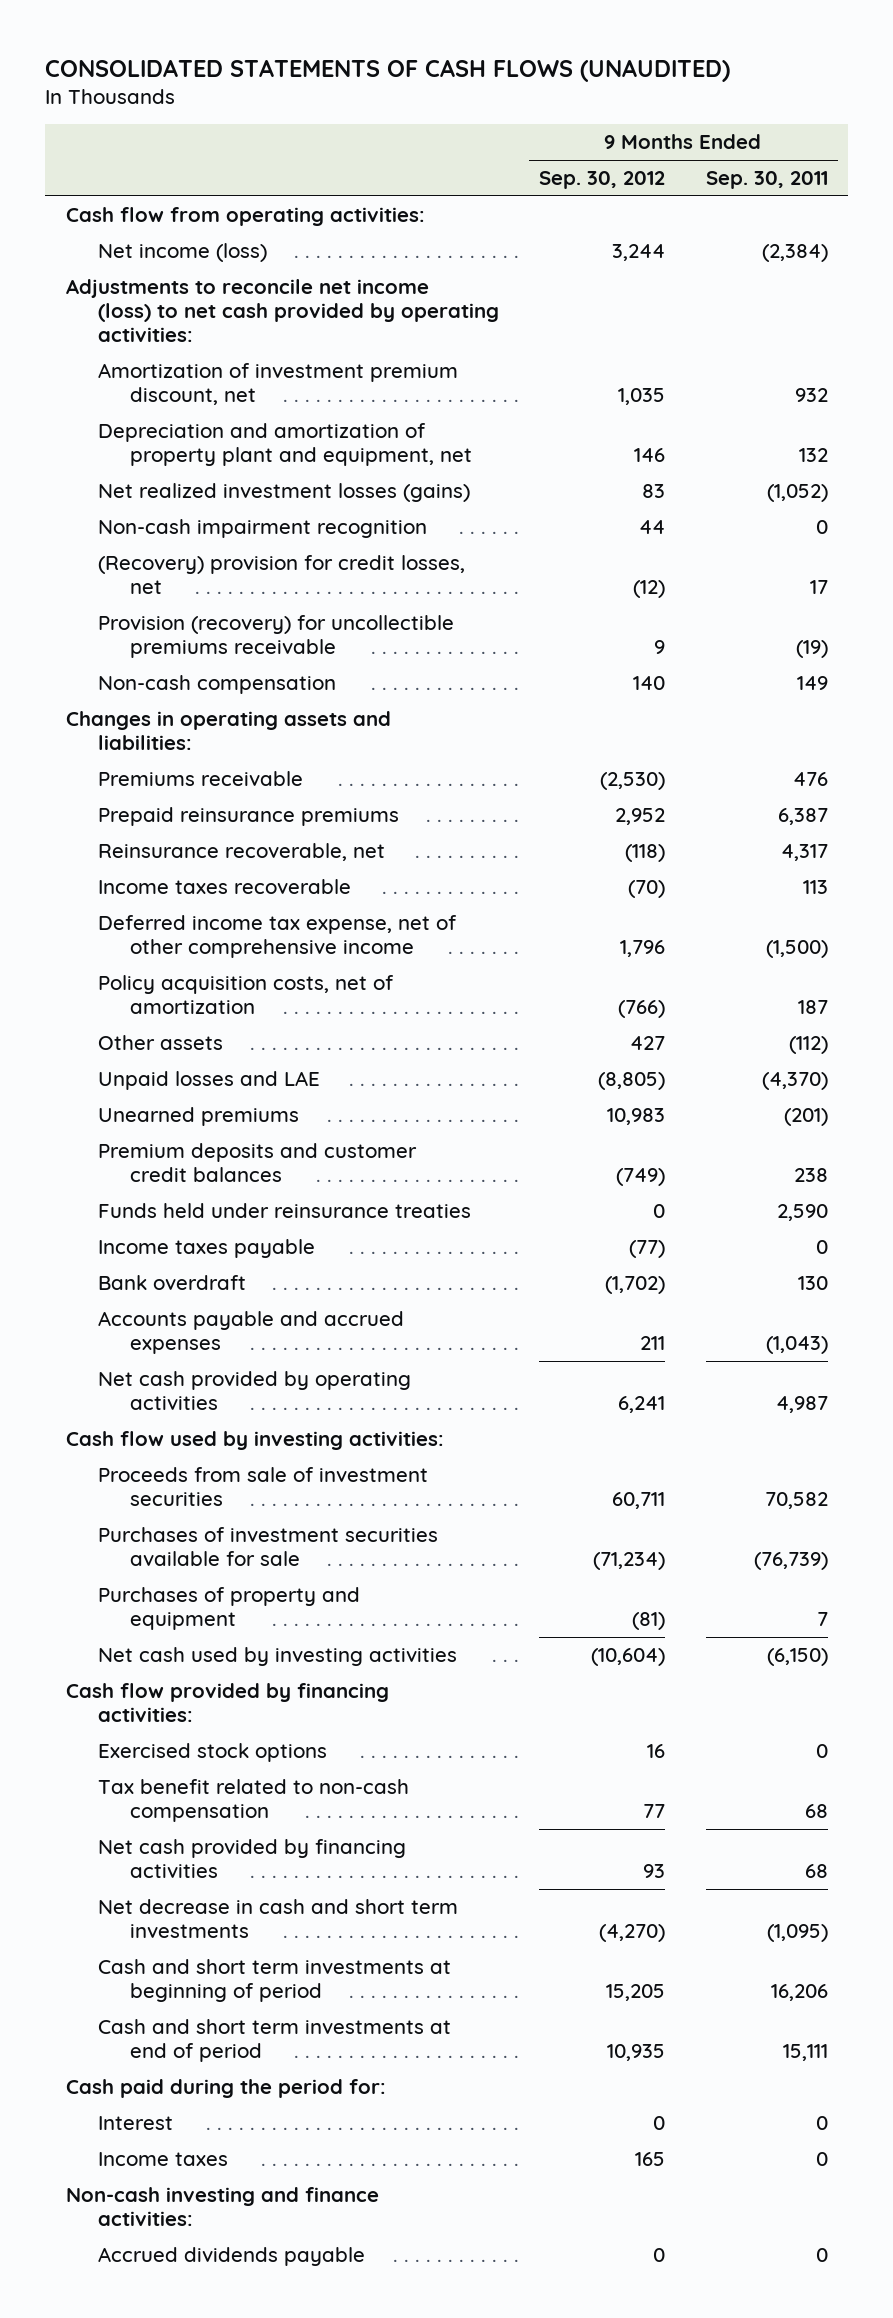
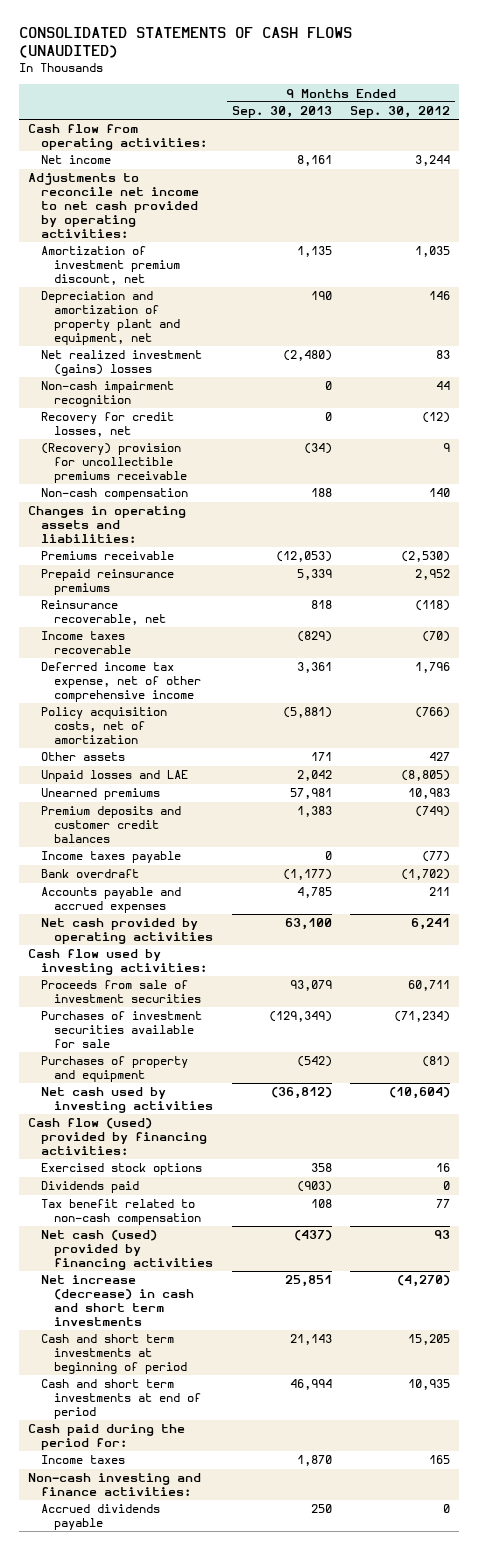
[705,171,828,190] Sep. 30, 2011 -> none
none -> [231,106,332,119] Sep. 30, 2013
[97,242,267,262] Net income (loss) -> [41,155,112,165] Net income
[65,278,499,342] Adjustments to reconcile net income (loss) to net cash provided by operating activities: -> [28,173,200,238] Adjustments to reconcile net income to net cash provided by operating activities:
[97,482,470,502] Net realized investment losses (gains) -> [41,350,203,377] Net realized investment (gains) losses
[97,554,465,594] (Recovery) provision for credit losses, net -> [41,412,175,438] Recovery for credit losses, net
[97,614,454,658] Provision (recovery) for uncollectible premiums receivable -> [41,443,187,484] (Recovery) provision for uncollectible premiums receivable
[97,1202,471,1218] Funds held under reinsurance treaties -> none
[65,1682,389,1722] Cash flow provided by financing activities: -> [28,1118,208,1156] Cash flow (used) provided by financing activities:
none -> [41,1181,140,1194] Dividends paid
[97,1838,406,1878] Net cash provided by financing activities -> [41,1230,213,1271] Net cash (used) provided by financing activities
[97,1898,458,1938] Net decrease in cash and short term investments -> [41,1275,194,1327] Net increase (decrease) in cash and short term investments
[97,2115,173,2130] Interest -> none

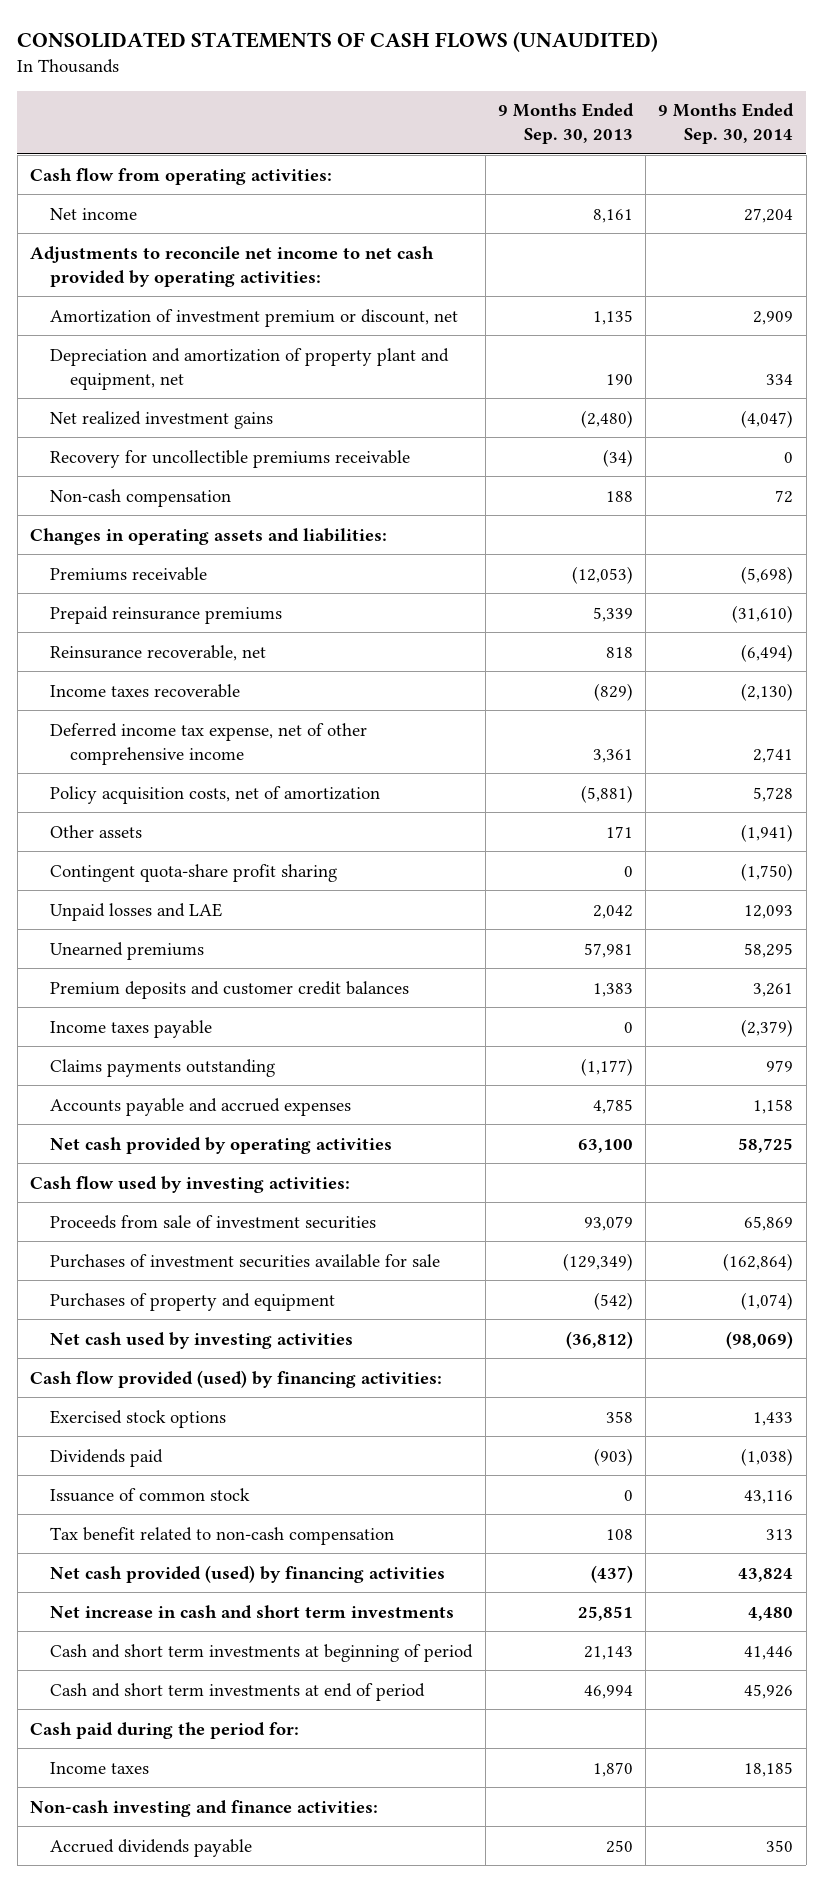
[350,106,451,119] Sep. 30, 2012 -> none
none -> [658,103,795,145] 9 Months Ended Sep. 30, 2014
[41,246,180,286] Amortization of investment premium discount, net -> [50,308,459,327] Amortization of investment premium or discount, net
[41,381,175,408] Non-cash impairment recognition -> none
[41,412,175,438] Recovery for credit losses, net -> none
[41,350,203,377] Net realized investment (gains) losses -> [50,410,274,429] Net realized investment gains
[41,443,187,484] (Recovery) provision for uncollectible premiums receivable -> [50,449,411,468] Recovery for uncollectible premiums receivable
none -> [50,863,338,882] Contingent quota-share profit sharing
[41,869,140,879] Bank overdraft -> [50,1058,276,1077] Claims payments outstanding
[28,1118,208,1156] Cash flow (used) provided by financing activities: -> [30,1369,443,1388] Cash flow provided (used) by financing activities:
none -> [50,1487,251,1502] Issuance of common stock
[41,1230,213,1271] Net cash (used) provided by financing activities -> [50,1564,446,1583] Net cash provided (used) by financing activities
[41,1275,194,1327] Net increase (decrease) in cash and short term investments -> [50,1604,455,1619] Net increase in cash and short term investments

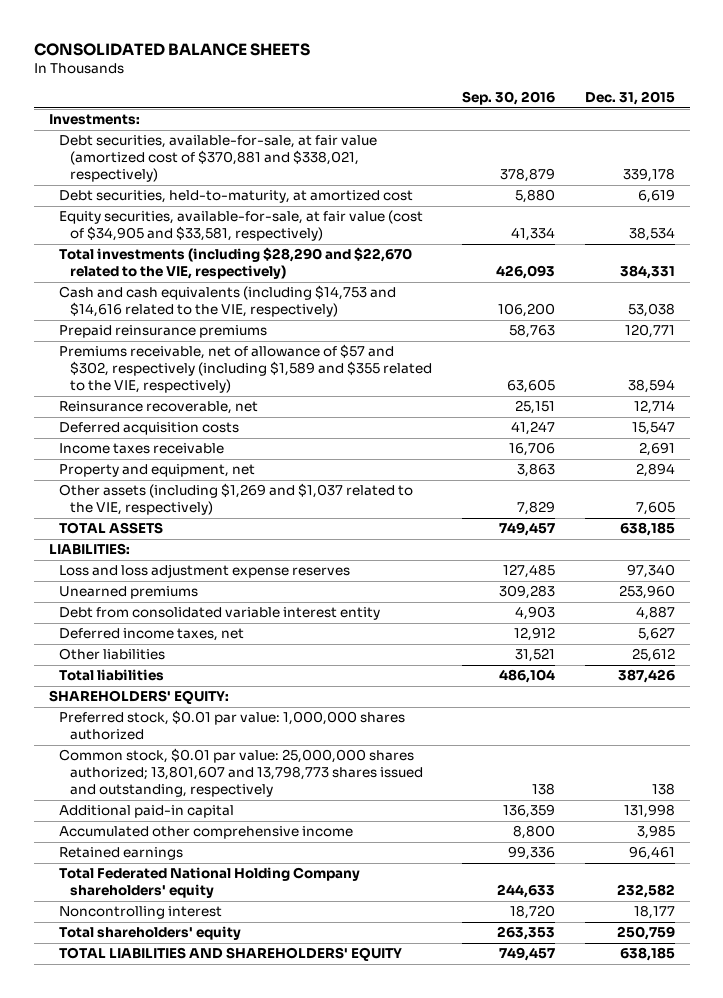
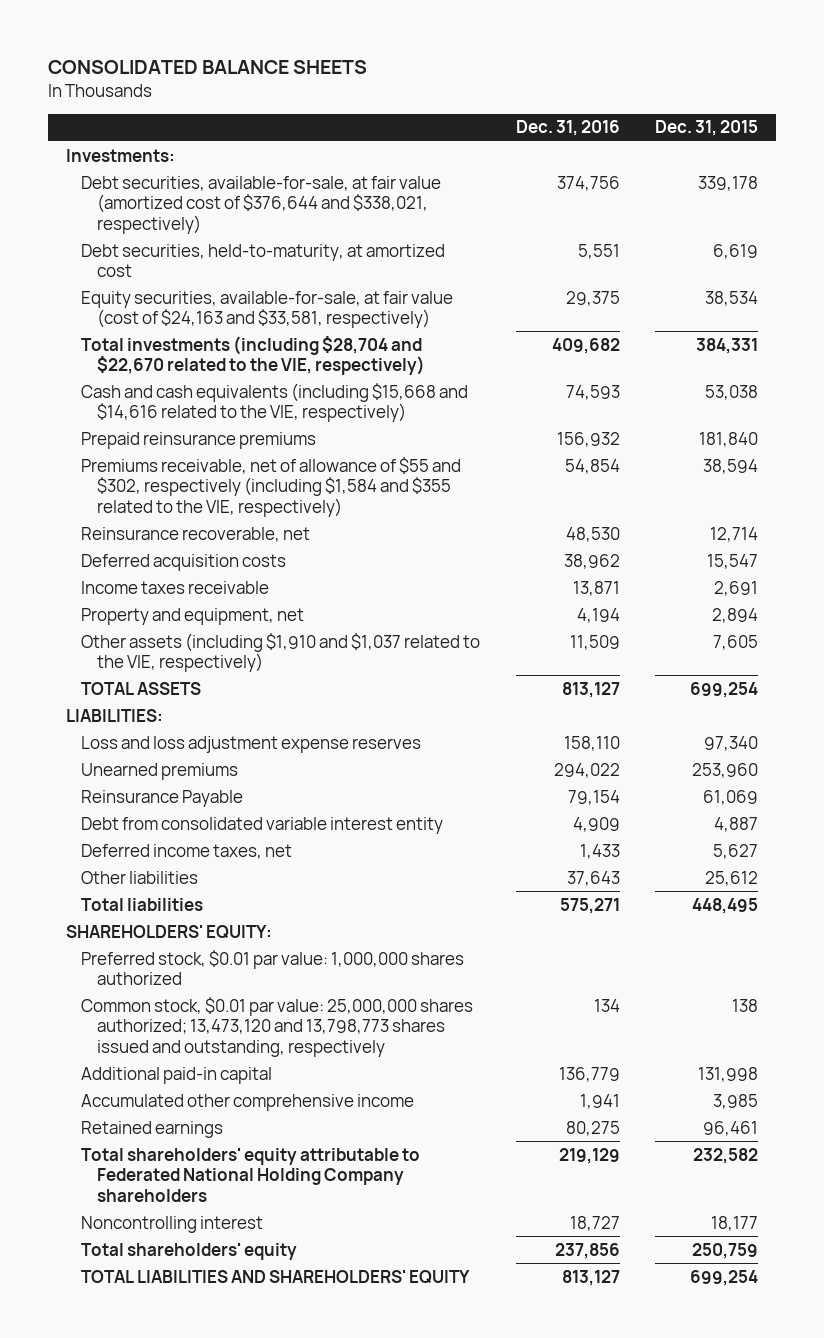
[461,91,555,106] Sep. 30, 2016 -> none
none -> [515,120,620,137] Dec. 31, 2016
[59,135,378,183] Debt securities, available-for-sale, at fair value (amortized cost of $370,881 and $338,021, respectively) -> [81,175,442,234] Debt securities, available-for-sale, at fair value (amortized cost of $376,644 and $338,021, respectively)
[59,210,424,242] Equity securities, available-for-sale, at fair value (cost of $34,905 and $33,581, respectively) -> [81,290,454,329] Equity securities, available-for-sale, at fair value (cost of $24,163 and $33,581, respectively)
[59,247,413,280] Total investments (including $28,290 and $22,670 related to the VIE, respectively) -> [81,335,426,376] Total investments (including $28,704 and $22,670 related to the VIE, respectively)
[59,285,397,318] Cash and cash equivalents (including $14,753 and $14,616 related to the VIE, respectively) -> [81,382,469,423] Cash and cash equivalents (including $15,668 and $14,616 related to the VIE, respectively)
[624,324,675,339] 120,771 -> [699,431,759,447] 181,840
[59,344,432,394] Premiums receivable, net of allowance of $57 and $302, respectively (including $1,589 and $355 related to the VIE, respectively) -> [81,456,462,517] Premiums receivable, net of allowance of $55 and $302, respectively (including $1,584 and $355 related to the VIE, respectively)
[59,483,414,516] Other assets (including $1,269 and $1,037 related to the VIE, respectively) -> [81,632,481,673] Other assets (including $1,910 and $1,037 related to the VIE, respectively)
[619,522,675,537] 638,185 -> [690,681,759,698] 699,254
none -> [81,789,244,807] Reinsurance Payable
[617,669,675,684] 387,426 -> [692,897,759,914] 448,495
[59,748,423,798] Common stock, $0.01 par value: 25,000,000 shares authorized; 13,801,607 and 13,798,773 shares issued and outstanding, respectively -> [81,996,474,1057] Common stock, $0.01 par value: 25,000,000 shares authorized; 13,473,120 and 13,798,773 shares issued and outstanding, respectively
[59,867,361,899] Total Federated National Holding Company shareholders' equity -> [81,1147,421,1202] Total shareholders' equity attributable to Federated National Holding Company shareholders
[619,947,675,962] 638,185 -> [690,1269,759,1286] 699,254

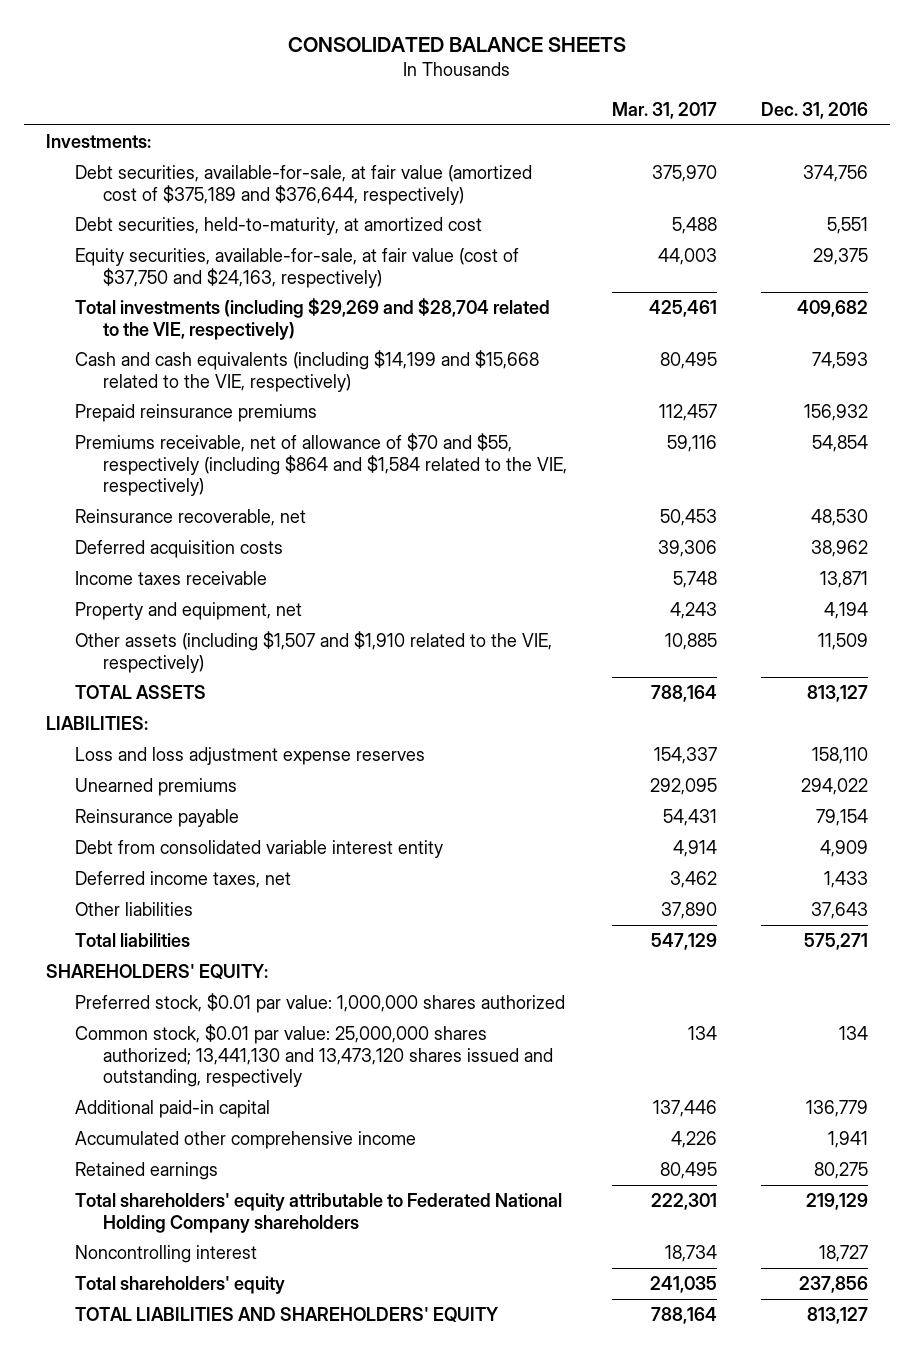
[655,120,759,137] Dec. 31, 2015 -> none
none -> [611,101,717,119] Mar. 31, 2017
[81,175,442,234] Debt securities, available-for-sale, at fair value (amortized cost of $376,644 and $338,021, respectively) -> [74,164,532,205] Debt securities, available-for-sale, at fair value (amortized cost of $375,189 and $376,644, respectively)
[81,290,454,329] Equity securities, available-for-sale, at fair value (cost of $24,163 and $33,581, respectively) -> [74,247,519,288] Equity securities, available-for-sale, at fair value (cost of $37,750 and $24,163, respectively)
[81,335,426,376] Total investments (including $28,704 and $22,670 related to the VIE, respectively) -> [74,297,550,340] Total investments (including $29,269 and $28,704 related to the VIE, respectively)
[81,382,469,423] Cash and cash equivalents (including $15,668 and $14,616 related to the VIE, respectively) -> [74,349,539,392] Cash and cash equivalents (including $14,199 and $15,668 related to the VIE, respectively)
[81,456,462,517] Premiums receivable, net of allowance of $55 and $302, respectively (including $1,584 and $355 related to the VIE, respectively) -> [74,432,568,497] Premiums receivable, net of allowance of $70 and $55, respectively (including $864 and $1,584 related to the VIE, respectively)
[81,632,481,673] Other assets (including $1,910 and $1,037 related to the VIE, respectively) -> [74,630,552,673] Other assets (including $1,507 and $1,910 related to the VIE, respectively)
[81,789,244,807] Reinsurance Payable -> [74,808,239,827] Reinsurance payable
[81,996,474,1057] Common stock, $0.01 par value: 25,000,000 shares authorized; 13,473,120 and 13,798,773 shares issued and outstanding, respectively -> [74,1023,554,1088] Common stock, $0.01 par value: 25,000,000 shares authorized; 13,441,130 and 13,473,120 shares issued and outstanding, respectively

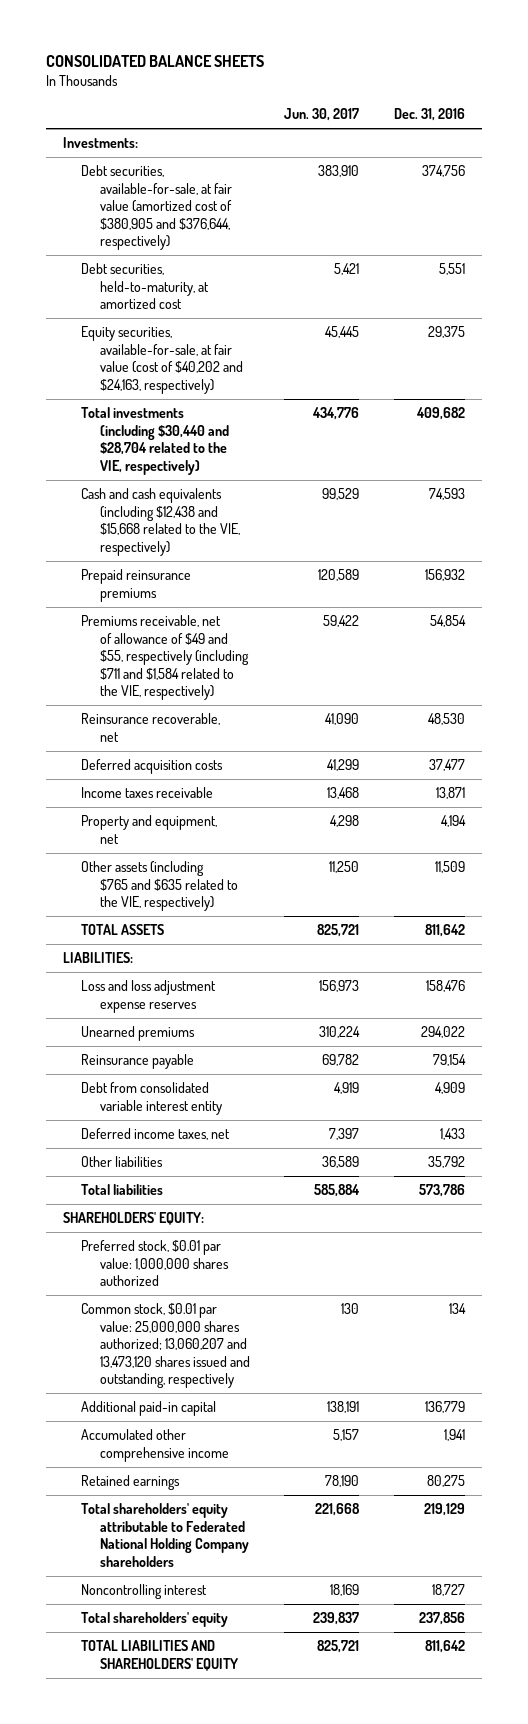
[611,101,717,119] Mar. 31, 2017 -> none
none -> [284,108,360,122] Jun. 30, 2017
[74,164,532,205] Debt securities, available-for-sale, at fair value (amortized cost of $375,189 and $376,644, respectively) -> [81,165,232,251] Debt securities, available-for-sale, at fair value (amortized cost of $380,905 and $376,644, respectively)
[74,247,519,288] Equity securities, available-for-sale, at fair value (cost of $37,750 and $24,163, respectively) -> [81,326,243,394] Equity securities, available-for-sale, at fair value (cost of $40,202 and $24,163, respectively)
[74,297,550,340] Total investments (including $29,269 and $28,704 related to the VIE, respectively) -> [81,407,229,475] Total investments (including $30,440 and $28,704 related to the VIE, respectively)
[74,349,539,392] Cash and cash equivalents (including $14,199 and $15,668 related to the VIE, respectively) -> [81,488,240,556] Cash and cash equivalents (including $12,438 and $15,668 related to the VIE, respectively)
[74,432,568,497] Premiums receivable, net of allowance of $70 and $55, respectively (including $864 and $1,584 related to the VIE, respectively) -> [81,615,249,701] Premiums receivable, net of allowance of $49 and $55, respectively (including $711 and $1,584 related to the VIE, respectively)
[810,539,868,557] 38,962 -> [428,759,465,772] 37,477
[74,630,552,673] Other assets (including $1,507 and $1,910 related to the VIE, respectively) -> [81,861,238,912] Other assets (including $765 and $635 related to the VIE, respectively)
[806,684,868,702] 813,127 -> [424,924,465,938] 811,642
[811,746,868,764] 158,110 -> [425,980,465,993] 158,476
[810,901,868,919] 37,643 -> [427,1156,465,1169] 35,792
[803,932,868,950] 575,271 -> [418,1184,465,1198] 573,786
[74,1023,554,1088] Common stock, $0.01 par value: 25,000,000 shares authorized; 13,441,130 and 13,473,120 shares issued and outstanding, respectively -> [81,1303,250,1389] Common stock, $0.01 par value: 25,000,000 shares authorized; 13,060,207 and 13,473,120 shares issued and outstanding, respectively
[806,1306,868,1324] 813,127 -> [424,1640,465,1654] 811,642

